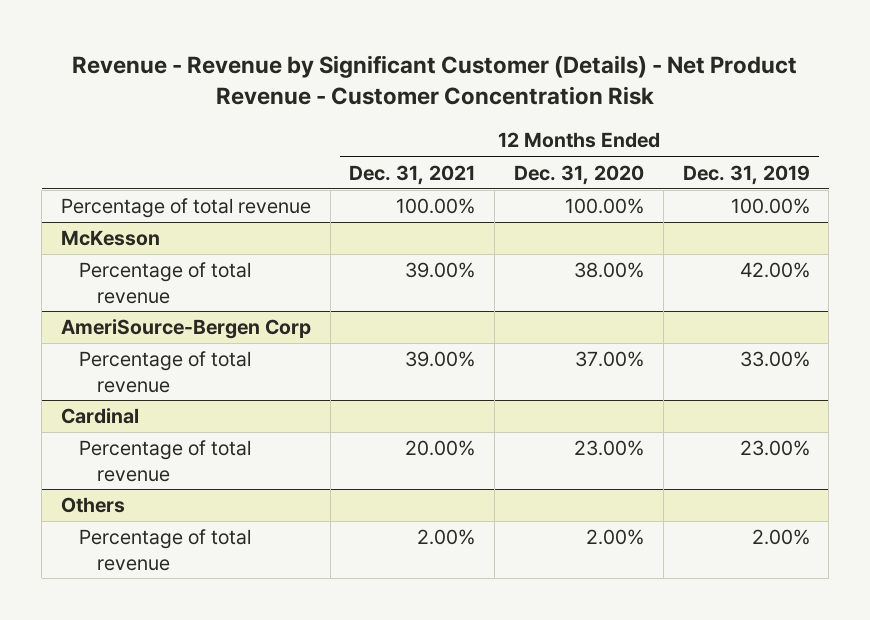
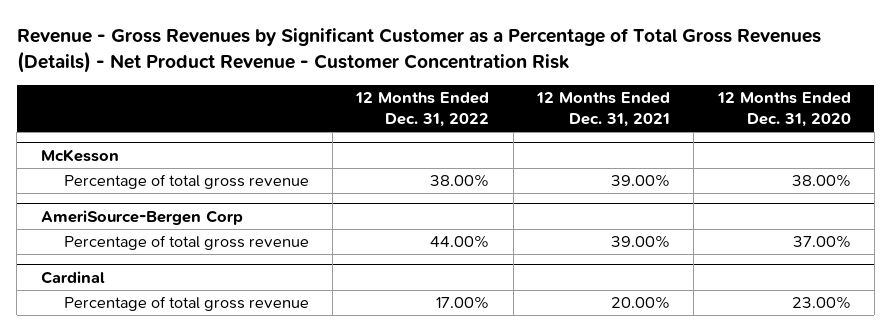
[72,54,798,106] Revenue - Revenue by Significant Customer (Details) - Net Product Revenue - Customer Concentration Risk -> [16,28,821,74] Revenue - Gross Revenues by Significant Customer as a Percentage of Total Gross Revenues (Details) - Net Product Revenue - Customer Concentration Risk
[682,164,810,185] Dec. 31, 2019 -> none
none -> [355,92,490,128] 12 Months Ended Dec. 31, 2022
[60,198,311,219] Percentage of total revenue -> none
[78,262,251,304] Percentage of total revenue -> [63,174,309,190] Percentage of total gross revenue
[78,351,251,393] Percentage of total revenue -> [63,235,309,251] Percentage of total gross revenue
[60,497,125,514] Others -> none
[78,529,251,571] Percentage of total revenue -> none
[78,440,251,482] Percentage of total revenue -> [63,296,309,312] Percentage of total gross revenue

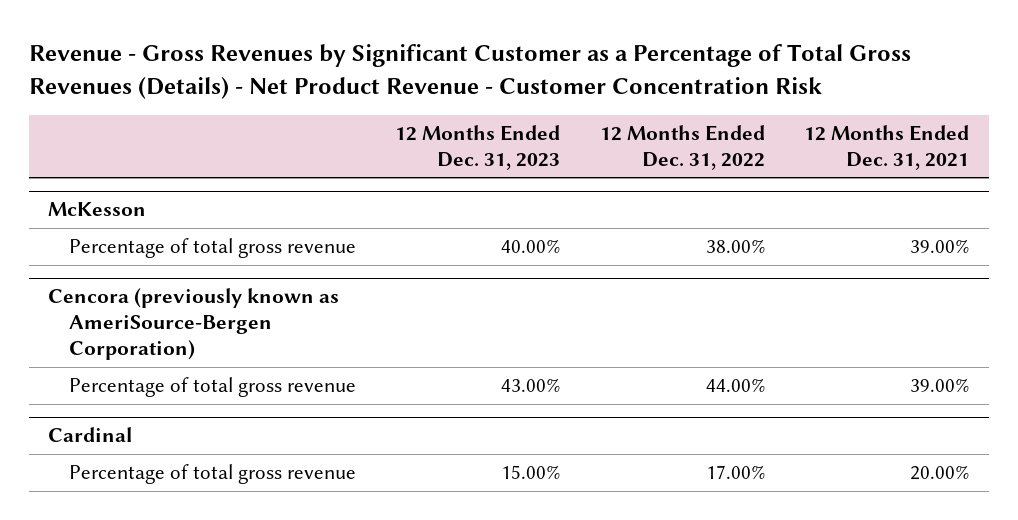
[716,92,851,128] 12 Months Ended Dec. 31, 2020 -> none
none -> [395,124,561,170] 12 Months Ended Dec. 31, 2023
[40,209,243,225] AmeriSource-Bergen Corp -> [48,288,340,361] Cencora (previously known as AmeriSource-Bergen Corporation)

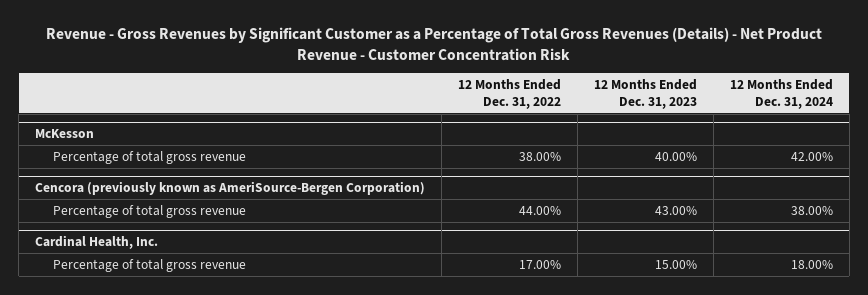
[804,124,970,170] 12 Months Ended Dec. 31, 2021 -> none
none -> [729,79,833,109] 12 Months Ended Dec. 31, 2024
[48,427,133,443] Cardinal -> [35,235,159,250] Cardinal Health, Inc.

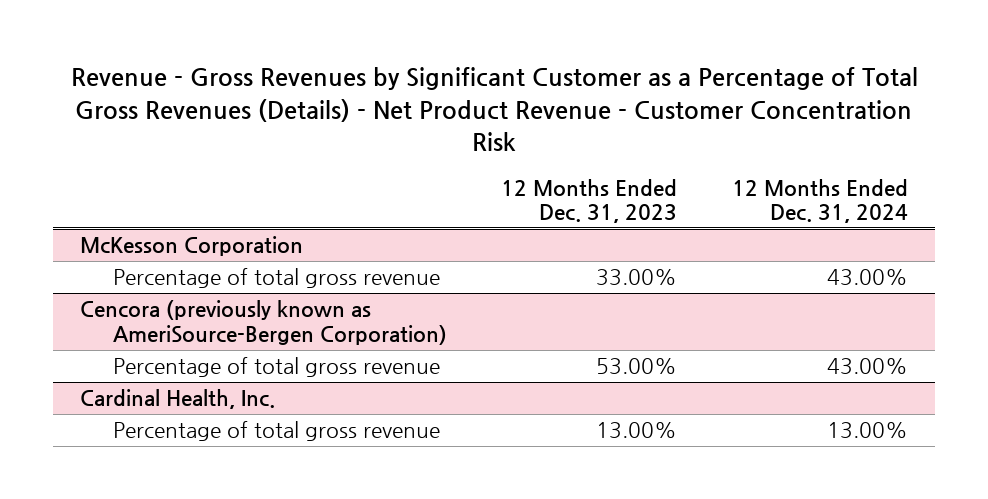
[457,79,561,109] 12 Months Ended Dec. 31, 2022 -> none
[35,129,95,139] McKesson -> [80,236,304,257] McKesson Corporation
[654,151,697,161] 40.00% -> [596,269,678,287] 33.00%
[790,151,833,161] 42.00% -> [827,269,909,287] 43.00%
[654,205,697,215] 43.00% -> [596,358,678,376] 53.00%
[790,205,833,215] 38.00% -> [827,358,909,376] 43.00%
[654,259,697,269] 15.00% -> [596,422,678,440] 13.00%
[790,259,833,269] 18.00% -> [827,422,909,440] 13.00%

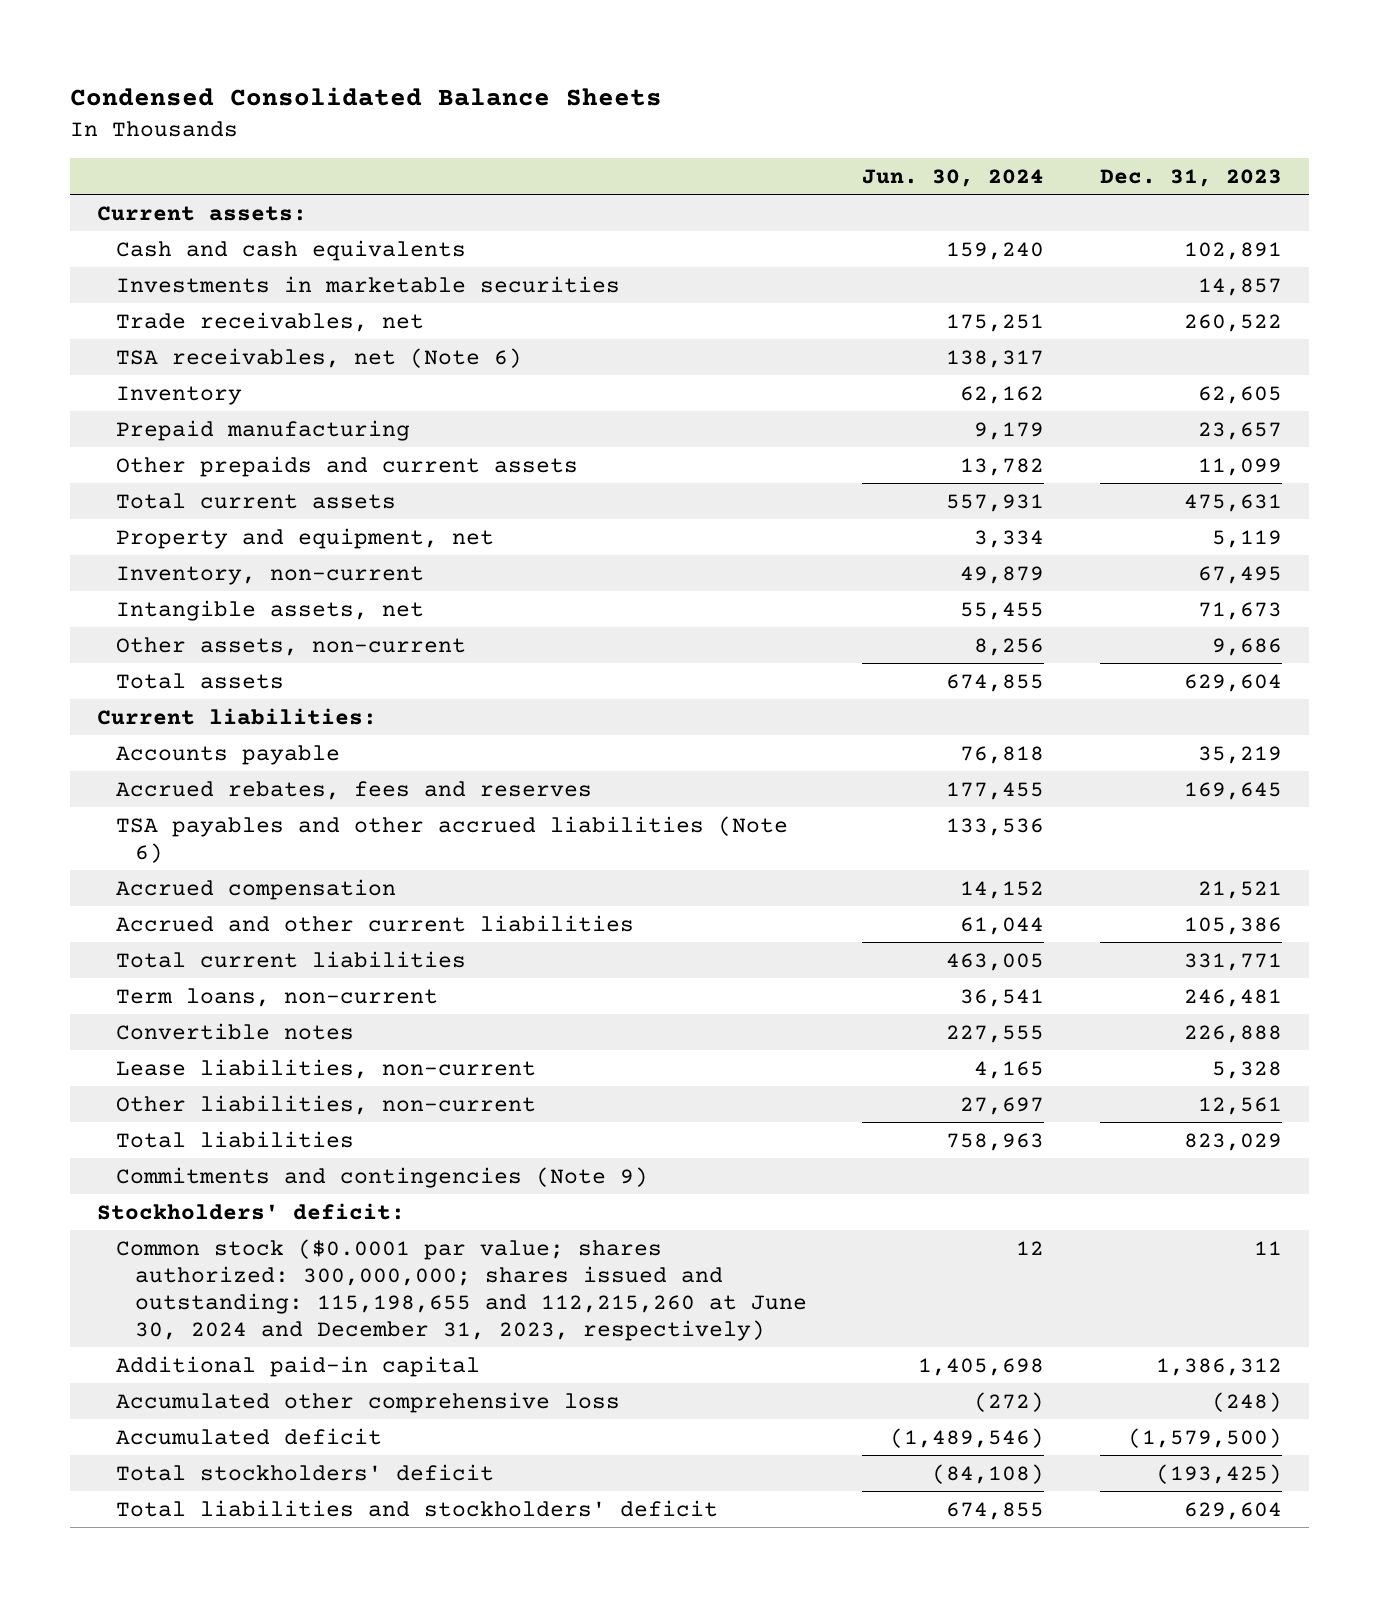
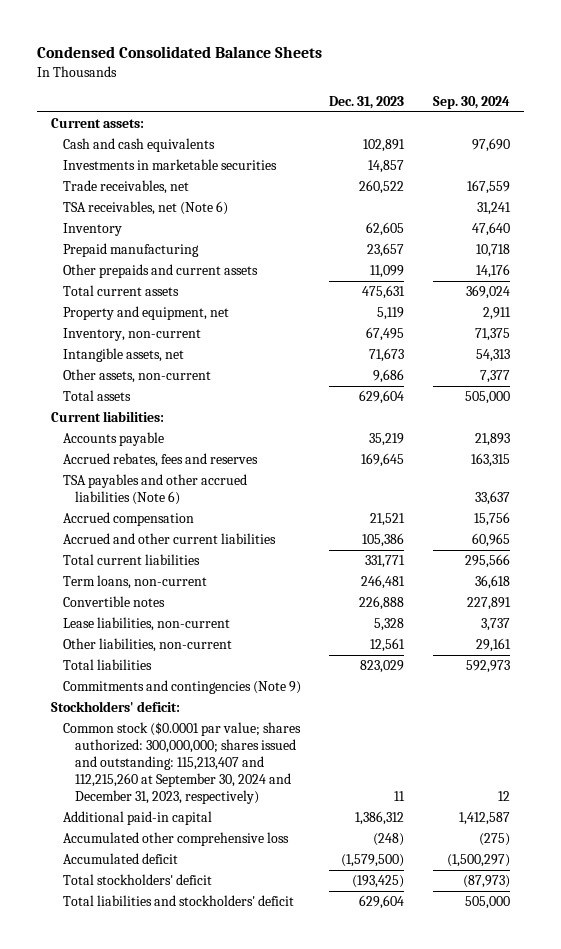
[862,168,1045,187] Jun. 30, 2024 -> none
none -> [432,95,510,109] Sep. 30, 2024
[116,1238,807,1342] Common stock ($0.0001 par value; shares authorized: 300,000,000; shares issued and outstanding: 115,198,655 and 112,215,260 at June 30, 2024 and December 31, 2023, respectively) -> [62,722,301,805] Common stock ($0.0001 par value; shares authorized: 300,000,000; shares issued and outstanding: 115,213,407 and 112,215,260 at September 30, 2024 and December 31, 2023, respectively)

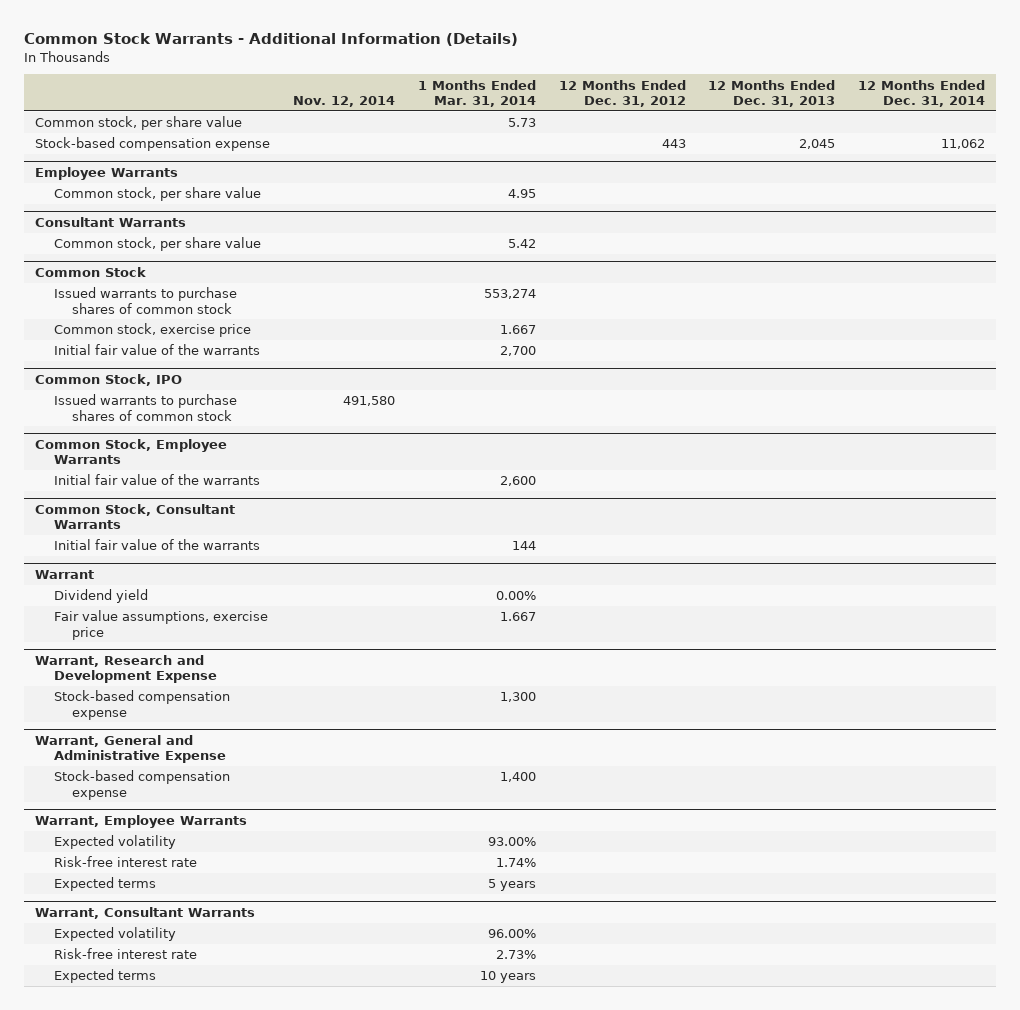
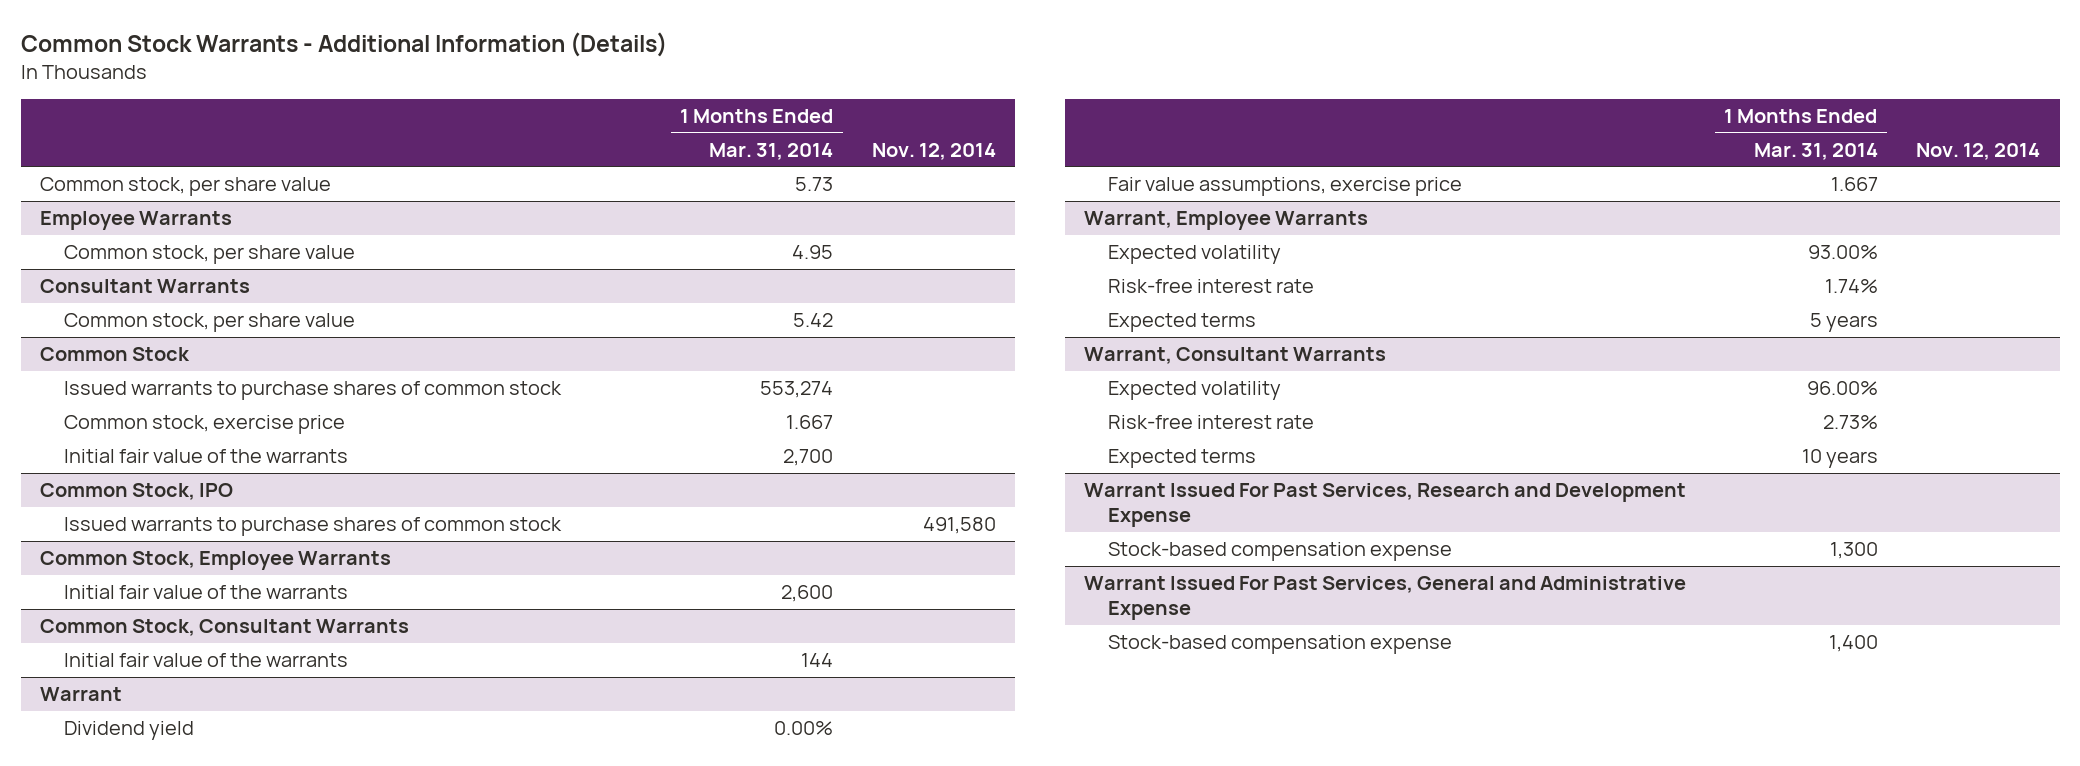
[558,79,686,107] 12 Months Ended Dec. 31, 2012 -> none
[708,79,836,107] 12 Months Ended Dec. 31, 2013 -> none
[858,79,986,107] 12 Months Ended Dec. 31, 2014 -> none
[35,137,271,152] Stock-based compensation expense -> none
[35,654,217,684] Warrant, Research and Development Expense -> none
[53,690,230,720] Stock-based compensation expense -> none
[35,734,226,764] Warrant, General and Administrative Expense -> none
[53,770,230,800] Stock-based compensation expense -> none
none -> [1084,483,1687,527] Warrant Issued For Past Services, Research and Development Expense
none -> [1108,542,1453,562] Stock-based compensation expense
none -> [1084,576,1687,620] Warrant Issued For Past Services, General and Administrative Expense
none -> [1108,635,1453,655] Stock-based compensation expense

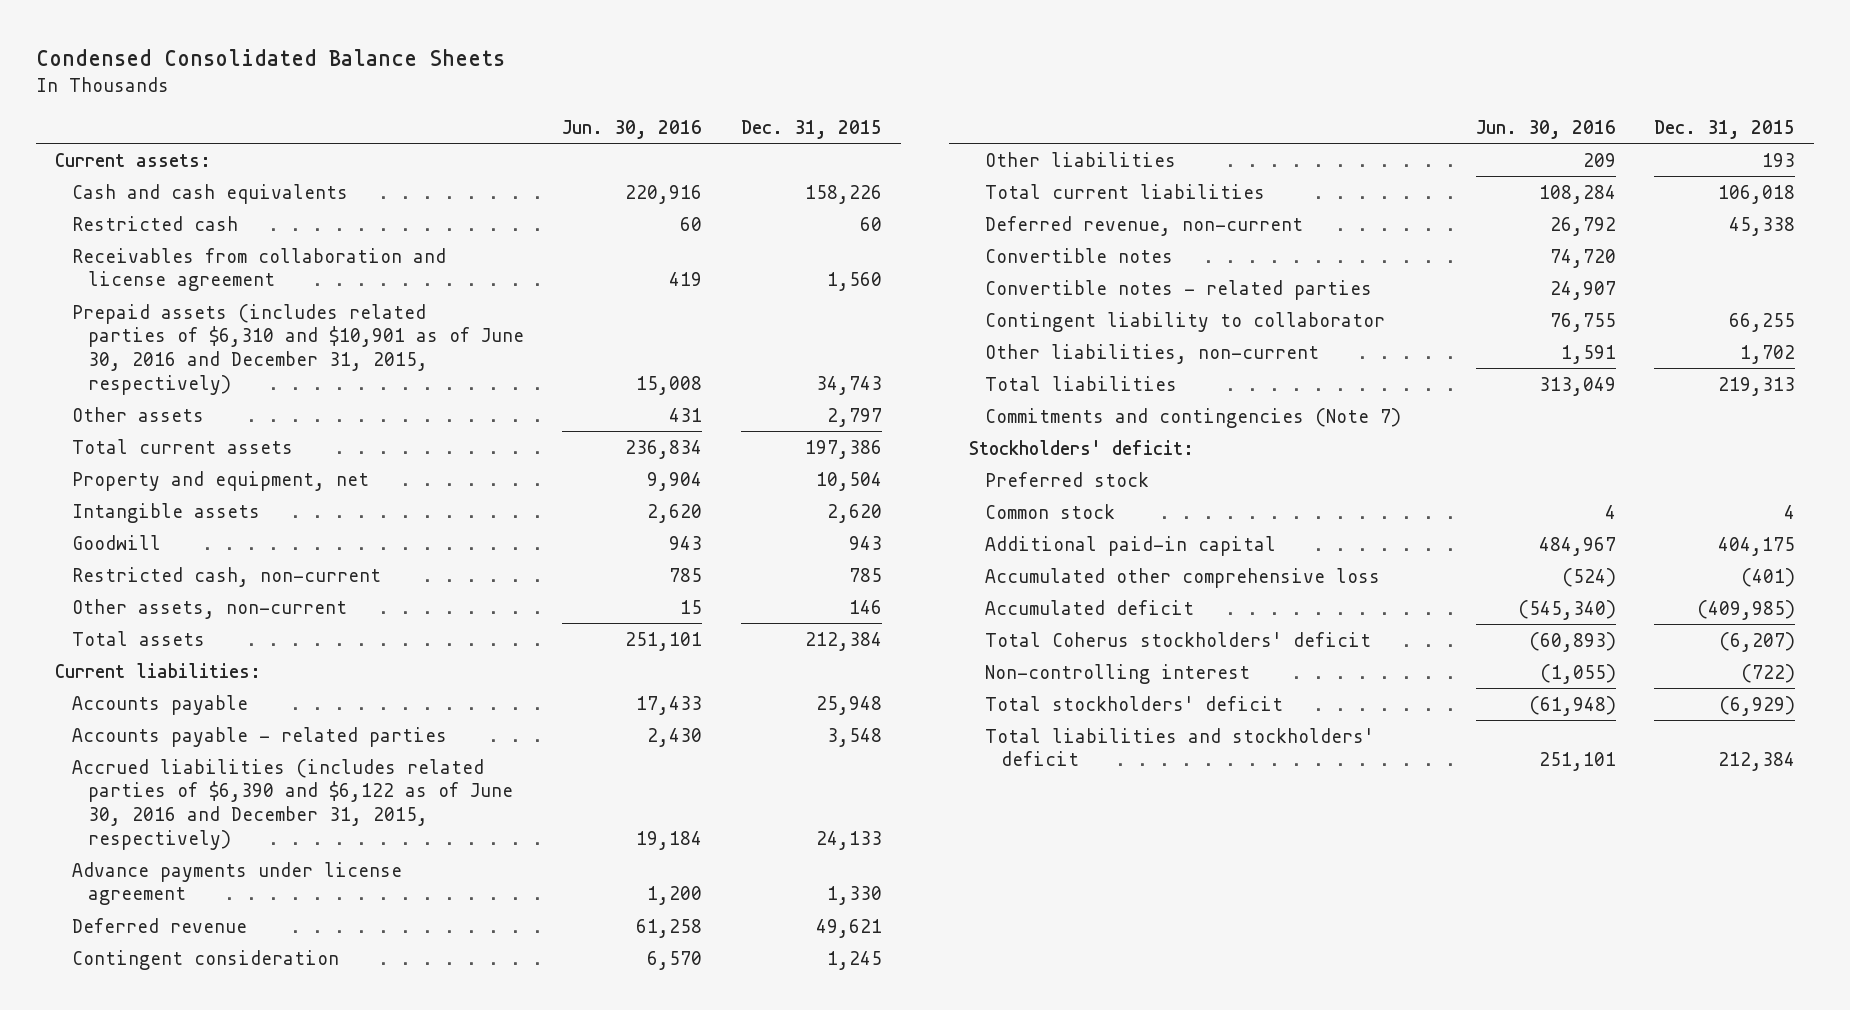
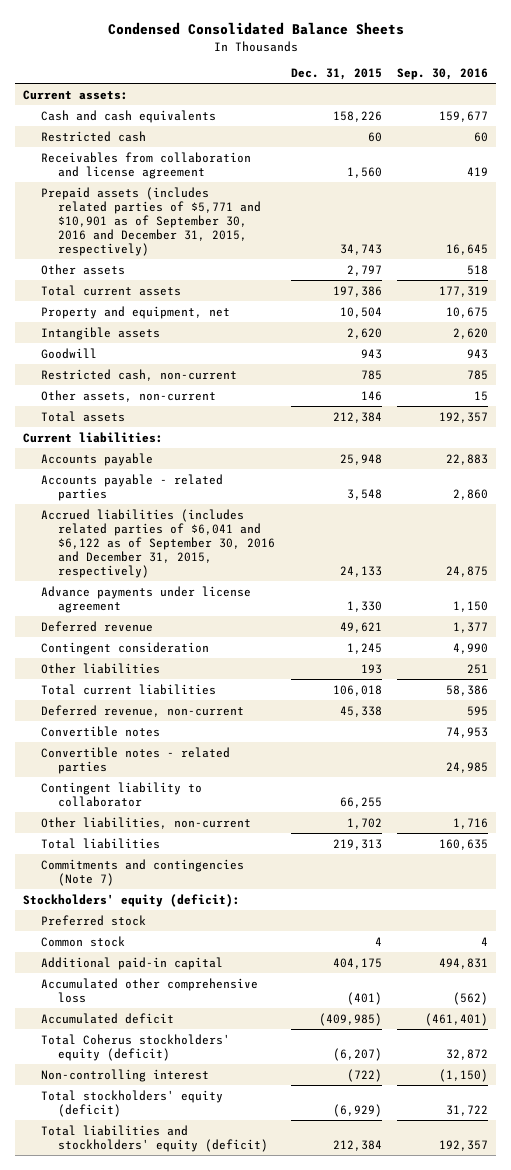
[562,119,703,139] Jun. 30, 2016 -> none
none -> [397,68,489,81] Sep. 30, 2016
[71,303,524,395] Prepaid assets (includes related parties of $6,310 and $10,901 as of June 30, 2016 and December 31, 2015, respectively) -> [40,186,262,257] Prepaid assets (includes related parties of $5,771 and $10,901 as of September 30, 2016 and December 31, 2015, respectively)
[71,758,513,850] Accrued liabilities (includes related parties of $6,390 and $6,122 as of June 30, 2016 and December 31, 2015, respectively) -> [40,508,276,579] Accrued liabilities (includes related parties of $6,041 and $6,122 as of September 30, 2016 and December 31, 2015, respectively)
[968,439,1194,455] Stockholders' deficit: -> [23,893,241,907] Stockholders' equity (deficit):
[984,631,1371,647] Total Coherus stockholders' deficit -> [40,1033,230,1061] Total Coherus stockholders' equity (deficit)
[984,695,1283,711] Total stockholders' deficit -> [40,1089,223,1117] Total stockholders' equity (deficit)
[984,727,1374,767] Total liabilities and stockholders' deficit -> [40,1124,269,1152] Total liabilities and stockholders' equity (deficit)

